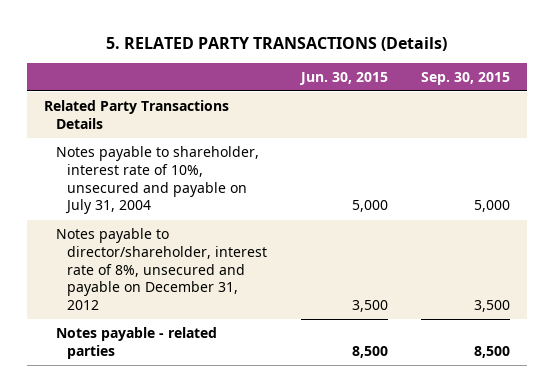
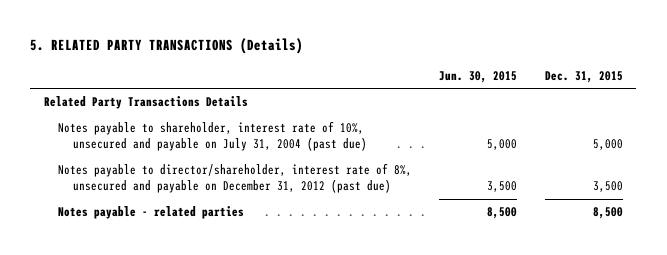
[421,71,511,85] Sep. 30, 2015 -> none
none -> [544,70,623,83] Dec. 31, 2015
[55,146,259,215] Notes payable to shareholder, interest rate of 10%, unsecured and payable on July 31, 2004 -> [58,121,367,152] Notes payable to shareholder, interest rate of 10%, unsecured and payable on July 31, 2004 (past due)
[55,228,268,311] Notes payable to director/shareholder, interest rate of 8%, unsecured and payable on December 31, 2012 -> [58,163,413,194] Notes payable to director/shareholder, interest rate of 8%, unsecured and payable on December 31, 2012 (past due)

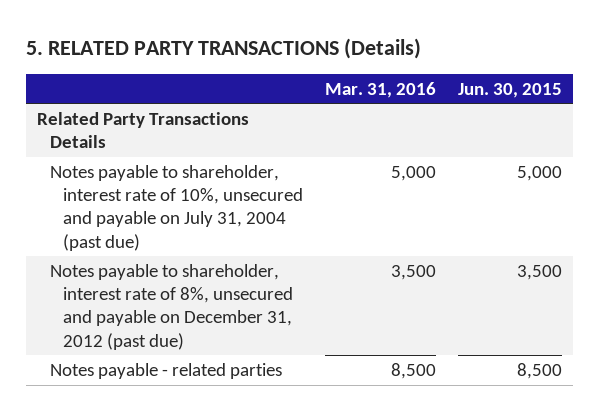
[544,70,623,83] Dec. 31, 2015 -> none
none -> [325,81,437,98] Mar. 31, 2016
[58,163,413,194] Notes payable to director/shareholder, interest rate of 8%, unsecured and payable on December 31, 2012 (past due) -> [50,263,294,350] Notes payable to shareholder, interest rate of 8%, unsecured and payable on December 31, 2012 (past due)

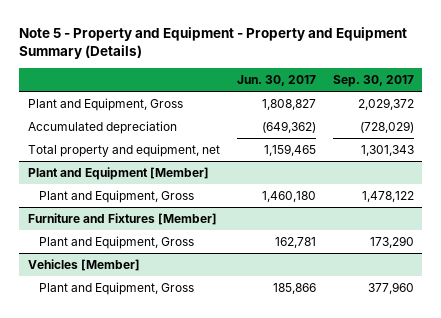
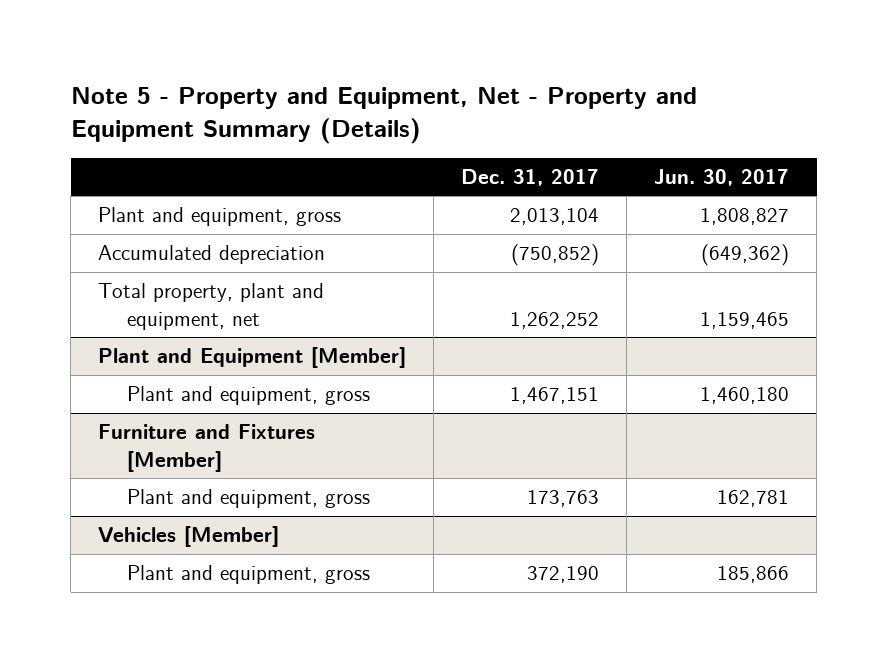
[19,26,408,60] Note 5 - Property and Equipment - Property and Equipment Summary (Details) -> [70,86,697,144] Note 5 - Property and Equipment, Net - Property and Equipment Summary (Details)
[332,74,414,87] Sep. 30, 2017 -> none
none -> [461,169,600,187] Dec. 31, 2017
[27,97,183,111] Plant and Equipment, Gross -> [98,207,342,227] Plant and equipment, gross
[27,143,220,157] Total property and equipment, net -> [98,283,325,330] Total property, plant and equipment, net
[39,189,195,203] Plant and Equipment, Gross -> [127,386,371,406] Plant and equipment, gross
[39,235,195,249] Plant and Equipment, Gross -> [127,489,371,509] Plant and equipment, gross
[39,281,195,295] Plant and Equipment, Gross -> [127,565,371,585] Plant and equipment, gross

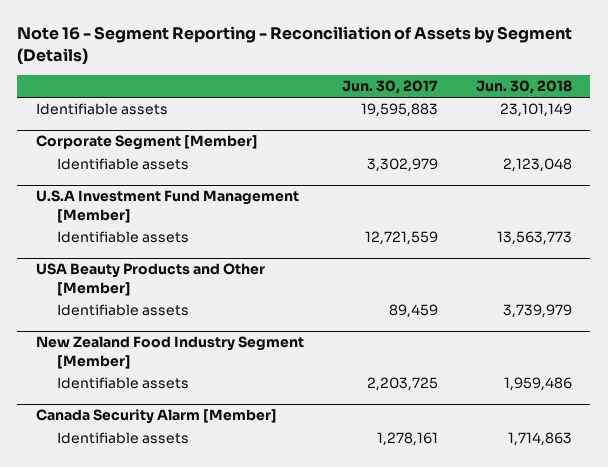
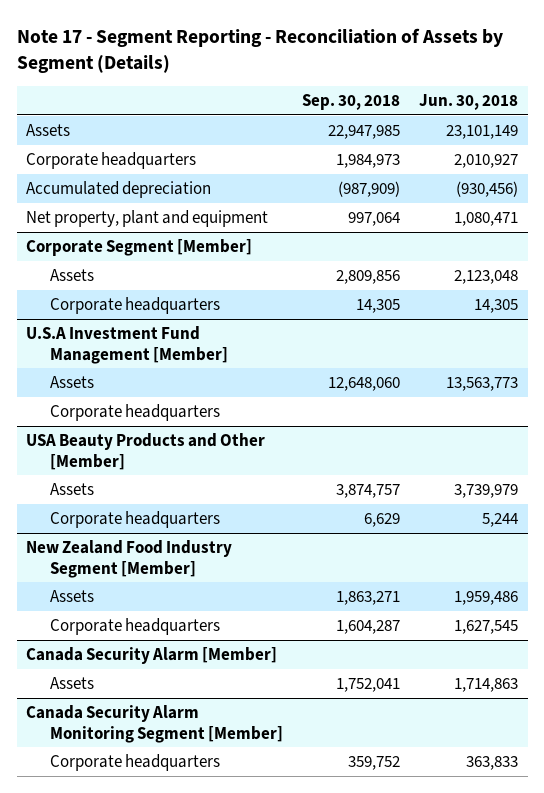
[17,25,573,64] Note 16 - Segment Reporting - Reconciliation of Assets by Segment (Details) -> [16,27,503,74] Note 17 - Segment Reporting - Reconciliation of Assets by Segment (Details)
[341,79,438,94] Jun. 30, 2017 -> none
none -> [301,93,400,110] Sep. 30, 2018
[36,103,169,116] Identifiable assets -> [26,123,71,136] Assets
none -> [26,151,197,169] Corporate headquarters
none -> [26,180,212,198] Accumulated depreciation
none -> [26,209,269,227] Net property, plant and equipment
[57,158,190,171] Identifiable assets -> [49,268,94,281] Assets
none -> [49,296,220,314] Corporate headquarters
[57,231,190,244] Identifiable assets -> [49,375,94,388] Assets
none -> [49,403,220,421] Corporate headquarters
[57,304,190,317] Identifiable assets -> [49,482,94,495] Assets
none -> [49,510,220,528] Corporate headquarters
[57,377,190,390] Identifiable assets -> [49,589,94,602] Assets
none -> [49,617,220,635] Corporate headquarters
[57,432,190,445] Identifiable assets -> [49,676,94,689] Assets
none -> [26,704,283,743] Canada Security Alarm Monitoring Segment [Member]
none -> [49,753,220,771] Corporate headquarters

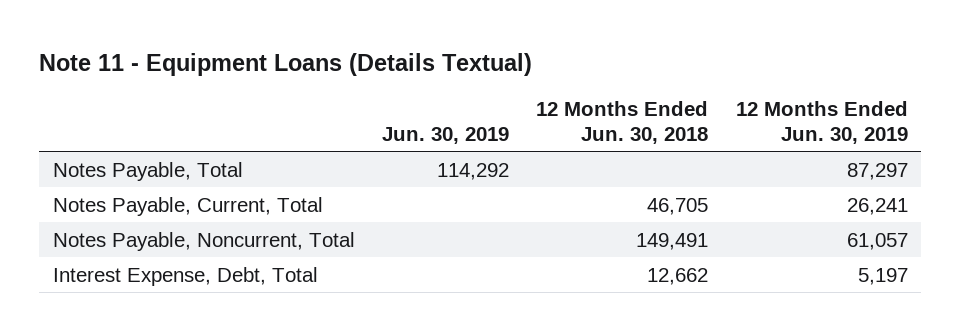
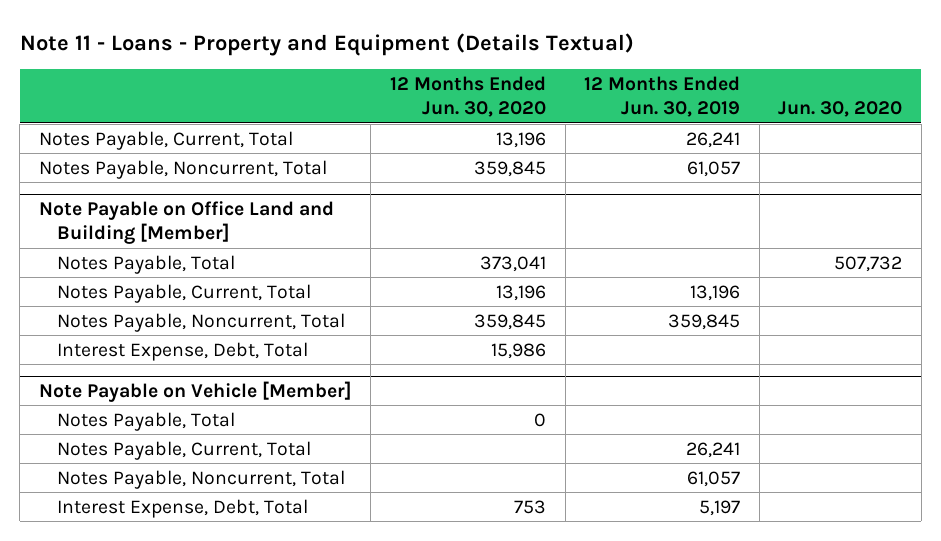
[39,53,533,77] Note 11 - Equipment Loans (Details Textual) -> [19,32,634,56] Note 11 - Loans - Property and Equipment (Details Textual)
[381,126,509,144] Jun. 30, 2019 -> none
[536,101,709,144] 12 Months Ended Jun. 30, 2018 -> none
none -> [390,75,547,118] 12 Months Ended Jun. 30, 2020
none -> [778,101,903,118] Jun. 30, 2020
[52,161,243,181] Notes Payable, Total -> none
none -> [38,200,334,245] Note Payable on Office Land and Building [Member]
none -> [56,254,235,274] Notes Payable, Total
none -> [56,283,311,303] Notes Payable, Current, Total
none -> [56,312,345,332] Notes Payable, Noncurrent, Total
none -> [56,341,308,361] Interest Expense, Debt, Total
none -> [38,380,352,402] Note Payable on Vehicle [Member]
none -> [56,411,235,431] Notes Payable, Total
none -> [56,440,311,460] Notes Payable, Current, Total
none -> [56,469,345,489] Notes Payable, Noncurrent, Total

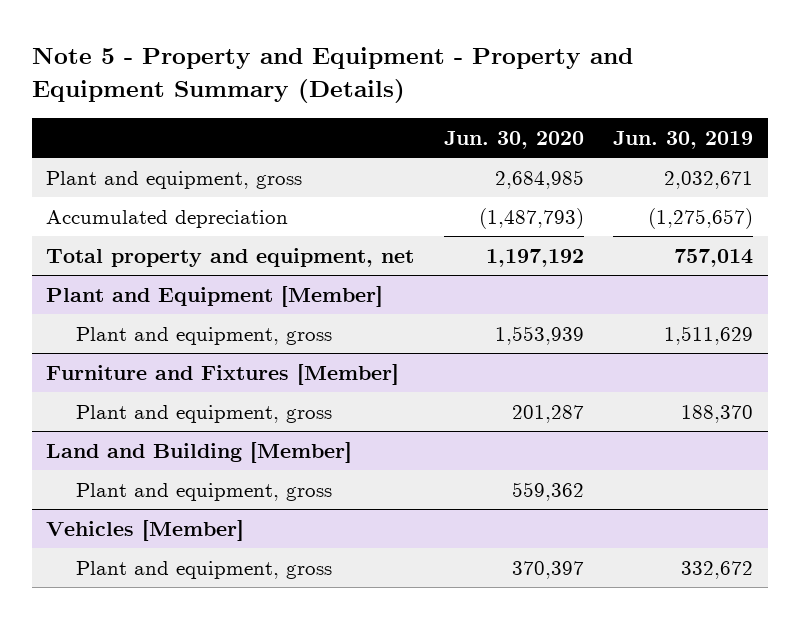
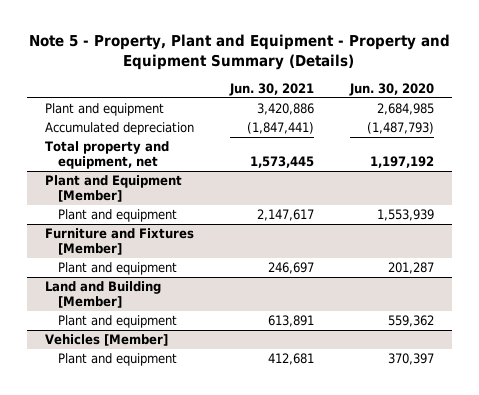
[31,47,633,103] Note 5 - Property and Equipment - Property and Equipment Summary (Details) -> [29,34,451,70] Note 5 - Property, Plant and Equipment - Property and Equipment Summary (Details)
[613,130,754,149] Jun. 30, 2019 -> none
none -> [228,82,314,96] Jun. 30, 2021
[46,170,303,189] Plant and equipment, gross -> [45,103,165,117] Plant and equipment
[76,326,333,345] Plant and equipment, gross -> [57,209,177,223] Plant and equipment
[76,404,333,423] Plant and equipment, gross -> [57,262,177,276] Plant and equipment
[76,482,333,501] Plant and equipment, gross -> [57,315,177,329] Plant and equipment
[76,560,333,579] Plant and equipment, gross -> [57,353,177,367] Plant and equipment

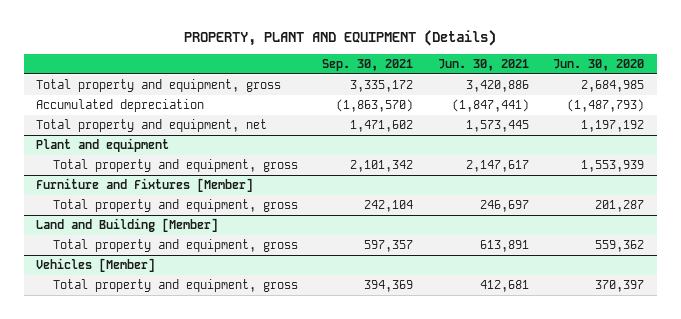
[29,34,451,70] Note 5 - Property, Plant and Equipment - Property and Equipment Summary (Details) -> [184,29,497,46] PROPERTY, PLANT AND EQUIPMENT (Details)
none -> [322,58,414,71] Sep. 30, 2021
[45,103,165,117] Plant and equipment -> [36,79,282,93] Total property and equipment, gross
[45,175,183,202] Plant and Equipment [Member] -> [36,138,170,153] Plant and equipment
[57,209,177,223] Plant and equipment -> [52,159,298,173] Total property and equipment, gross
[57,262,177,276] Plant and equipment -> [52,199,298,213] Total property and equipment, gross
[57,315,177,329] Plant and equipment -> [52,239,298,253] Total property and equipment, gross
[57,353,177,367] Plant and equipment -> [52,279,298,293] Total property and equipment, gross

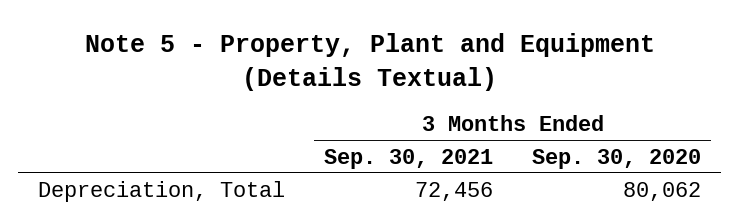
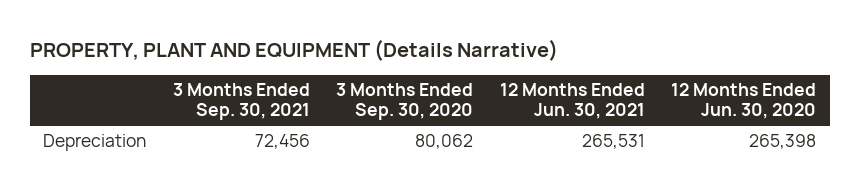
[84,33,655,92] Note 5 - Property, Plant and Equipment (Details Textual) -> [30,39,559,62] PROPERTY, PLANT AND EQUIPMENT (Details Narrative)
none -> [499,83,645,120] 12 Months Ended Jun. 30, 2021
none -> [671,83,817,120] 12 Months Ended Jun. 30, 2020
[37,181,285,203] Depreciation, Total -> [43,134,147,152] Depreciation

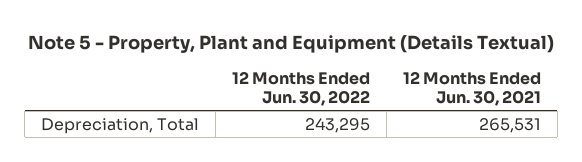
[30,39,559,62] PROPERTY, PLANT AND EQUIPMENT (Details Narrative) -> [28,35,555,54] Note 5 - Property, Plant and Equipment (Details Textual)
[172,83,310,121] 3 Months Ended Sep. 30, 2021 -> none
[336,83,474,121] 3 Months Ended Sep. 30, 2020 -> none
[671,83,817,120] 12 Months Ended Jun. 30, 2020 -> none
none -> [232,70,371,107] 12 Months Ended Jun. 30, 2022
[43,134,147,152] Depreciation -> [41,117,200,134] Depreciation, Total

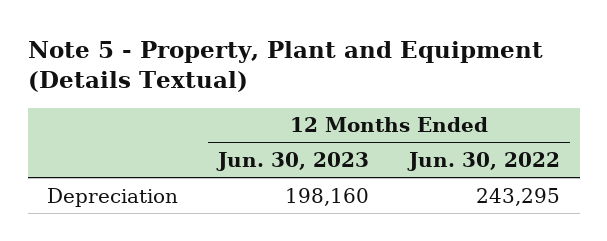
[402,70,541,107] 12 Months Ended Jun. 30, 2021 -> none
none -> [216,152,370,172] Jun. 30, 2023
[41,117,200,134] Depreciation, Total -> [47,187,179,207] Depreciation

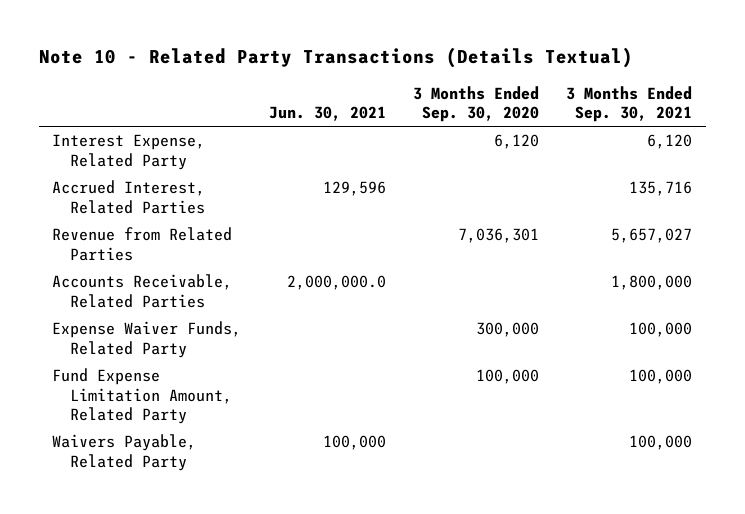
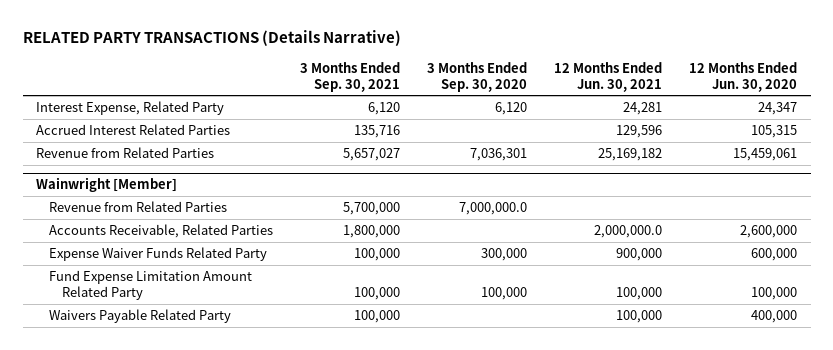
[38,47,633,69] Note 10 - Related Party Transactions (Details Textual) -> [22,29,401,46] RELATED PARTY TRANSACTIONS (Details Narrative)
[268,105,386,121] Jun. 30, 2021 -> none
none -> [553,61,662,92] 12 Months Ended Jun. 30, 2021
none -> [688,61,797,92] 12 Months Ended Jun. 30, 2020
[52,180,206,214] Accrued Interest, Related Parties -> [36,124,231,136] Accrued Interest Related Parties
none -> [36,177,178,193] Wainwright [Member]
none -> [48,201,227,213] Revenue from Related Parties
[52,321,242,358] Expense Waiver Funds, Related Party -> [48,247,267,262] Expense Waiver Funds Related Party
[52,368,233,424] Fund Expense Limitation Amount, Related Party -> [48,270,252,301] Fund Expense Limitation Amount Related Party
[52,434,197,471] Waivers Payable, Related Party -> [48,309,231,324] Waivers Payable Related Party

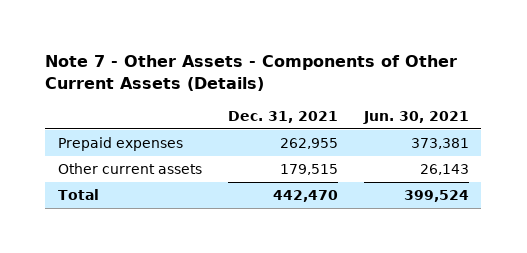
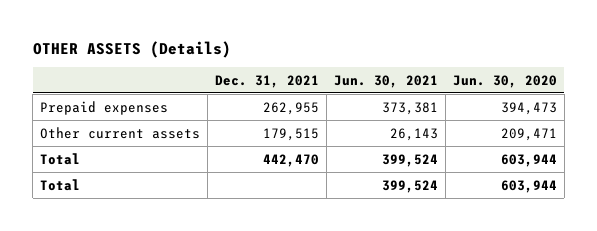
[45,55,458,91] Note 7 - Other Assets - Components of Other Current Assets (Details) -> [32,40,231,58] OTHER ASSETS (Details)
none -> [453,74,558,88] Jun. 30, 2020
none -> [40,178,81,191] Total

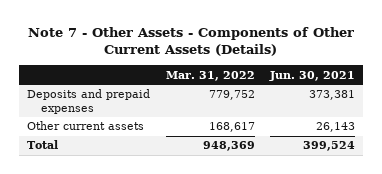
[32,40,231,58] OTHER ASSETS (Details) -> [28,26,355,57] Note 7 - Other Assets - Components of Other Current Assets (Details)
[215,74,320,88] Dec. 31, 2021 -> none
[453,74,558,88] Jun. 30, 2020 -> none
none -> [165,70,255,81] Mar. 31, 2022
[40,100,169,115] Prepaid expenses -> [27,89,151,115] Deposits and prepaid expenses
[40,178,81,191] Total -> none

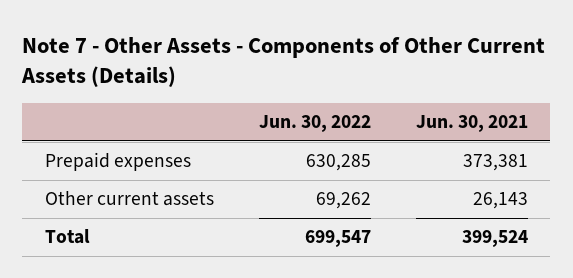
[165,70,255,81] Mar. 31, 2022 -> none
none -> [258,115,371,133] Jun. 30, 2022
[27,89,151,115] Deposits and prepaid expenses -> [44,152,191,172] Prepaid expenses

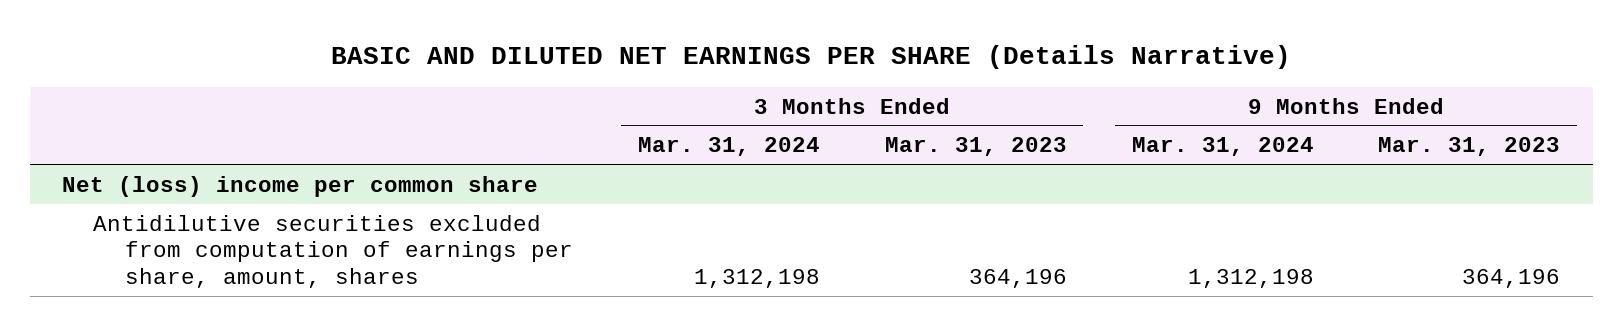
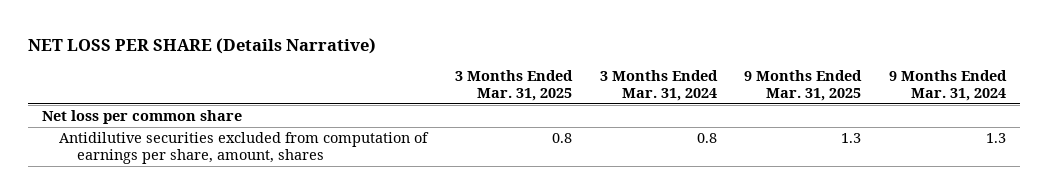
[331,45,1292,70] BASIC AND DILUTED NET EARNINGS PER SHARE (Details Narrative) -> [28,37,377,54] NET LOSS PER SHARE (Details Narrative)
[884,137,1067,157] Mar. 31, 2023 -> none
[1378,137,1561,157] Mar. 31, 2023 -> none
none -> [454,70,573,101] 3 Months Ended Mar. 31, 2025
none -> [744,70,863,101] 9 Months Ended Mar. 31, 2025
[62,175,539,197] Net (loss) income per common share -> [41,110,242,125] Net loss per common share
[693,268,820,288] 1,312,198 -> [696,133,717,144] 0.8
[1187,268,1314,288] 1,312,198 -> [985,133,1006,144] 1.3

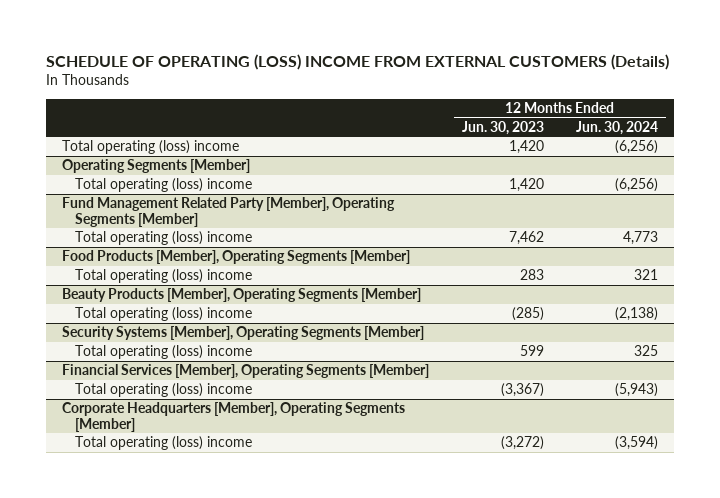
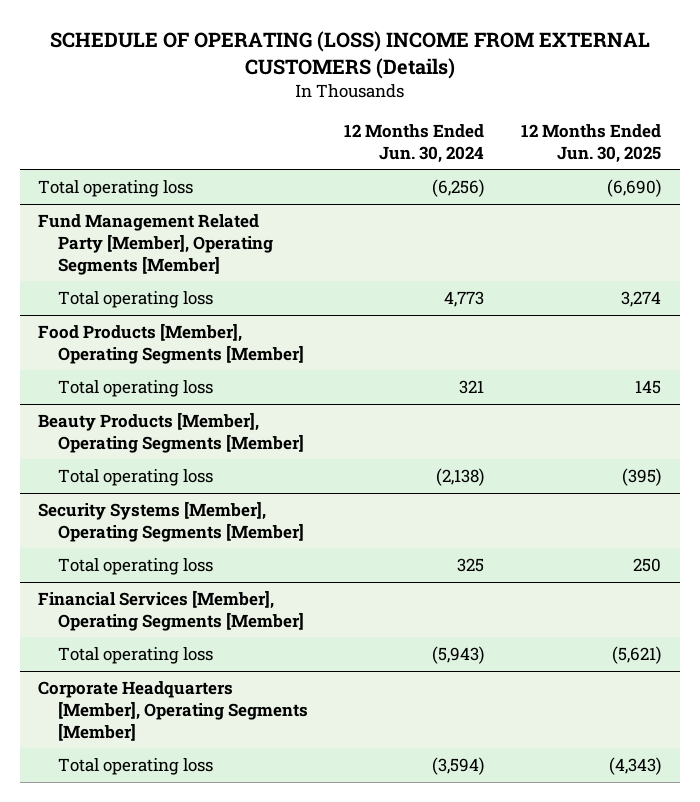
[461,120,544,135] Jun. 30, 2023 -> none
none -> [521,123,662,163] 12 Months Ended Jun. 30, 2025
[62,159,251,174] Operating Segments [Member] -> none
[74,178,252,193] Total operating (loss) income -> none
[62,140,240,155] Total operating (loss) income -> [38,179,194,197] Total operating loss
[74,231,252,246] Total operating (loss) income -> [57,290,213,308] Total operating loss
[74,269,252,284] Total operating (loss) income -> [57,379,213,397] Total operating loss
[74,307,252,322] Total operating (loss) income -> [57,468,213,486] Total operating loss
[74,345,252,360] Total operating (loss) income -> [57,557,213,575] Total operating loss
[74,383,252,398] Total operating (loss) income -> [57,646,213,664] Total operating loss
[74,436,252,451] Total operating (loss) income -> [57,757,213,775] Total operating loss

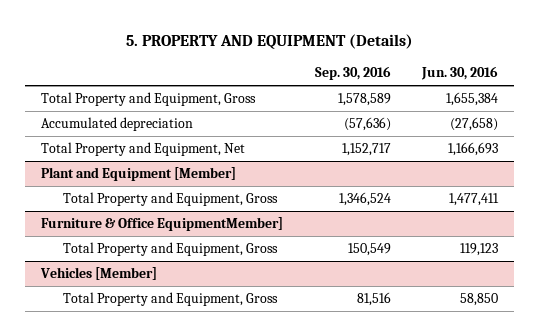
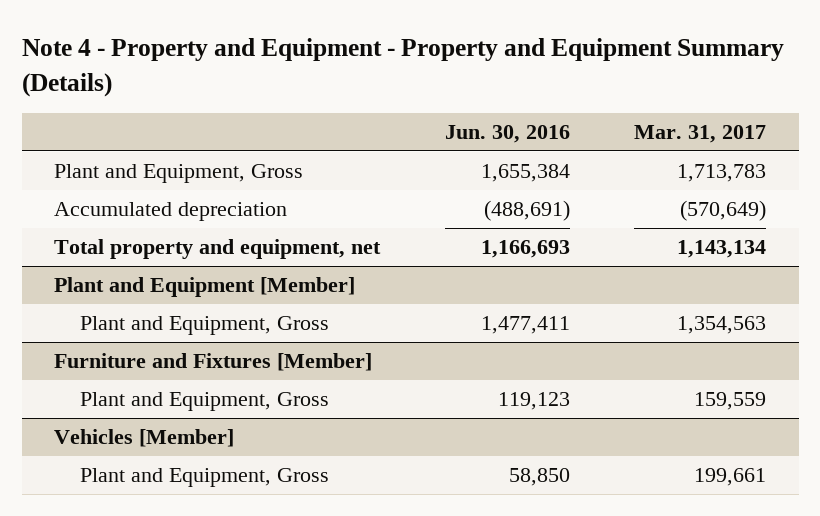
[125,34,413,50] 5. PROPERTY AND EQUIPMENT (Details) -> [21,38,784,97] Note 4 - Property and Equipment - Property and Equipment Summary (Details)
[314,66,391,81] Sep. 30, 2016 -> none
none -> [634,125,767,144] Mar. 31, 2017
[40,92,256,107] Total Property and Equipment, Gross -> [53,164,303,184] Plant and Equipment, Gross
[450,117,499,132] (27,658) -> [483,200,570,222] (488,691)
[40,142,245,157] Total Property and Equipment, Net -> [53,239,381,260] Total property and equipment, net
[40,217,283,232] Furniture & Office EquipmentMember] -> none
[62,192,278,207] Total Property and Equipment, Gross -> [79,316,329,336] Plant and Equipment, Gross
none -> [53,353,372,372] Furniture and Fixtures [Member]
[62,242,278,257] Total Property and Equipment, Gross -> [79,392,329,412] Plant and Equipment, Gross
[62,292,278,307] Total Property and Equipment, Gross -> [79,468,329,488] Plant and Equipment, Gross

